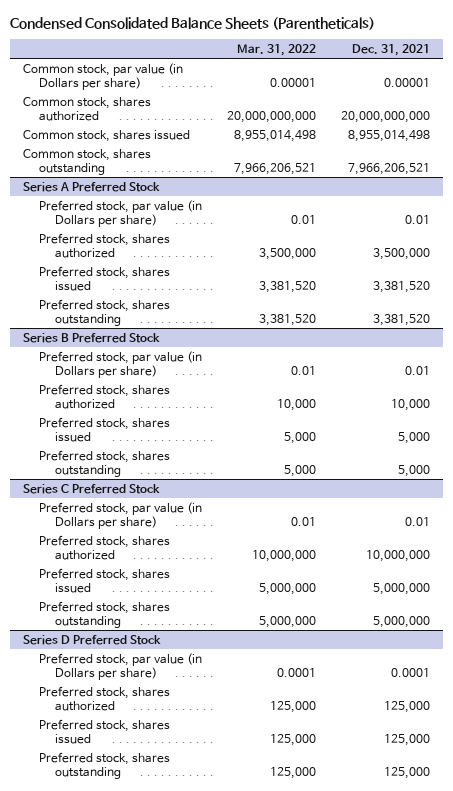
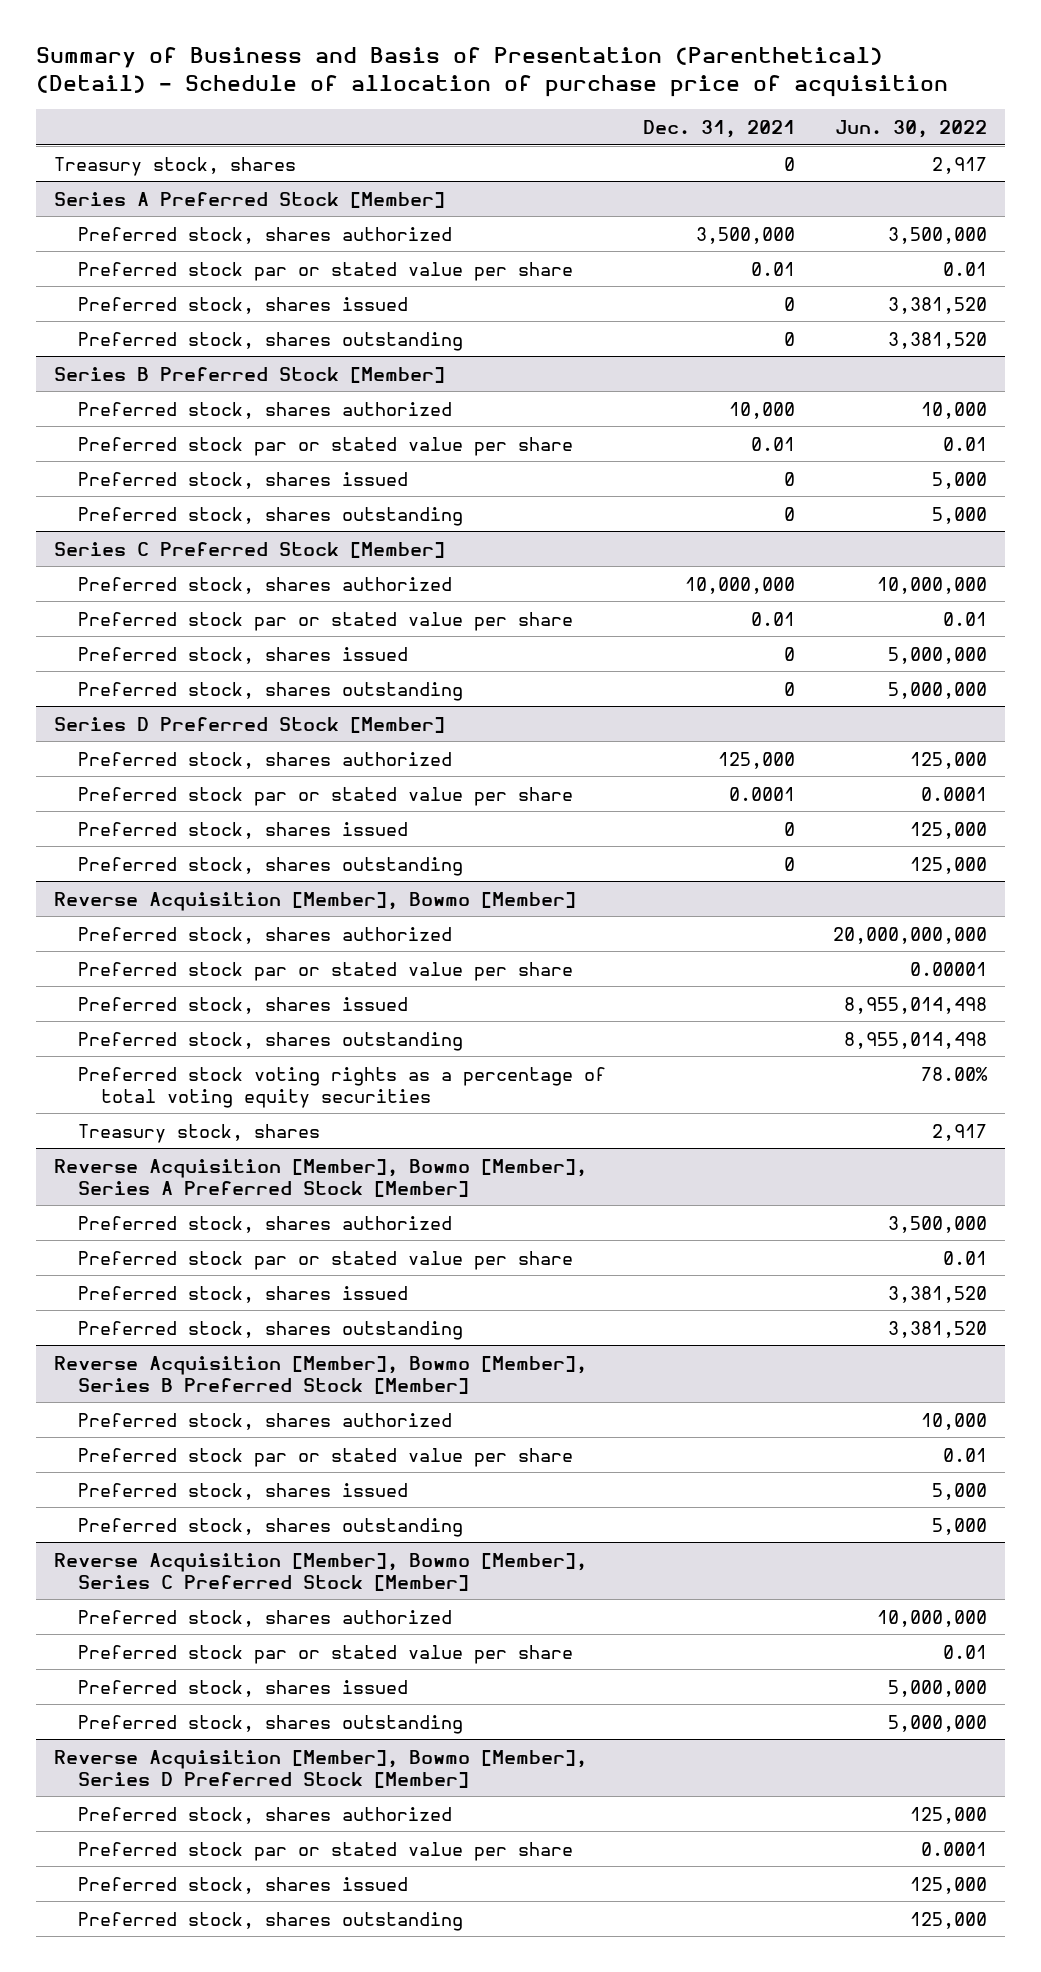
[9,16,375,30] Condensed Consolidated Balance Sheets (Parentheticals) -> [35,47,948,98] Summary of Business and Basis of Presentation (Parenthetical) (Detail) - Schedule of allocation of purchase price of acquisition
[236,44,316,57] Mar. 31, 2022 -> none
none -> [834,119,987,138] Jun. 30, 2022
[22,62,183,91] Common stock, par value (in Dollars per share) -> none
[22,96,151,122] Common stock, shares authorized -> none
[22,129,190,142] Common stock, shares issued -> none
[22,148,151,176] Common stock, shares outstanding -> none
[38,199,202,228] Preferred stock, par value (in Dollars per share) -> none
none -> [54,156,297,176] Treasury stock, shares
[22,181,160,192] Series A Preferred Stock -> [54,191,446,208] Series A Preferred Stock [Member]
[38,350,202,379] Preferred stock, par value (in Dollars per share) -> none
none -> [77,261,573,281] Preferred stock par or stated value per share
[373,281,431,294] 3,381,520 -> [784,296,796,311] 0
[373,314,431,327] 3,381,520 -> [784,331,796,346] 0
[22,332,160,343] Series B Preferred Stock -> [54,366,446,383] Series B Preferred Stock [Member]
[38,501,202,530] Preferred stock, par value (in Dollars per share) -> none
none -> [77,436,573,456] Preferred stock par or stated value per share
[398,432,431,445] 5,000 -> [784,471,796,486] 0
[398,465,431,478] 5,000 -> [784,506,796,521] 0
[22,483,160,494] Series C Preferred Stock -> [54,541,446,558] Series C Preferred Stock [Member]
[38,652,202,681] Preferred stock, par value (in Dollars per share) -> none
none -> [77,611,573,631] Preferred stock par or stated value per share
[373,583,431,596] 5,000,000 -> [784,646,796,661] 0
[373,616,431,629] 5,000,000 -> [784,681,796,696] 0
[22,634,161,645] Series D Preferred Stock -> [54,716,446,733] Series D Preferred Stock [Member]
none -> [77,786,573,806] Preferred stock par or stated value per share
[384,734,431,747] 125,000 -> [784,821,796,836] 0
[384,767,431,780] 125,000 -> [784,856,796,871] 0
none -> [54,891,577,911] Reverse Acquisition [Member], Bowmo [Member]
none -> [77,926,452,944] Preferred stock, shares authorized
none -> [77,961,573,981] Preferred stock par or stated value per share
none -> [77,996,408,1014] Preferred stock, shares issued
none -> [77,1031,463,1051] Preferred stock, shares outstanding
none -> [77,1066,606,1108] Preferred stock voting rights as a percentage of total voting equity securities
none -> [77,1123,320,1143] Treasury stock, shares
none -> [54,1158,588,1197] Reverse Acquisition [Member], Bowmo [Member], Series A Preferred Stock [Member]
none -> [77,1215,452,1233] Preferred stock, shares authorized
none -> [77,1250,573,1270] Preferred stock par or stated value per share
none -> [77,1285,408,1303] Preferred stock, shares issued
none -> [77,1320,463,1340] Preferred stock, shares outstanding
none -> [54,1355,588,1394] Reverse Acquisition [Member], Bowmo [Member], Series B Preferred Stock [Member]
none -> [77,1412,452,1430] Preferred stock, shares authorized
none -> [77,1447,573,1467] Preferred stock par or stated value per share
none -> [77,1482,408,1500] Preferred stock, shares issued
none -> [77,1517,463,1537] Preferred stock, shares outstanding
none -> [54,1552,588,1591] Reverse Acquisition [Member], Bowmo [Member], Series C Preferred Stock [Member]
none -> [77,1609,452,1627] Preferred stock, shares authorized
none -> [77,1644,573,1664] Preferred stock par or stated value per share
none -> [77,1679,408,1697] Preferred stock, shares issued
none -> [77,1714,463,1734] Preferred stock, shares outstanding
none -> [54,1749,588,1788] Reverse Acquisition [Member], Bowmo [Member], Series D Preferred Stock [Member]
none -> [77,1806,452,1824] Preferred stock, shares authorized
none -> [77,1841,573,1861] Preferred stock par or stated value per share
none -> [77,1876,408,1894] Preferred stock, shares issued
none -> [77,1911,463,1931] Preferred stock, shares outstanding

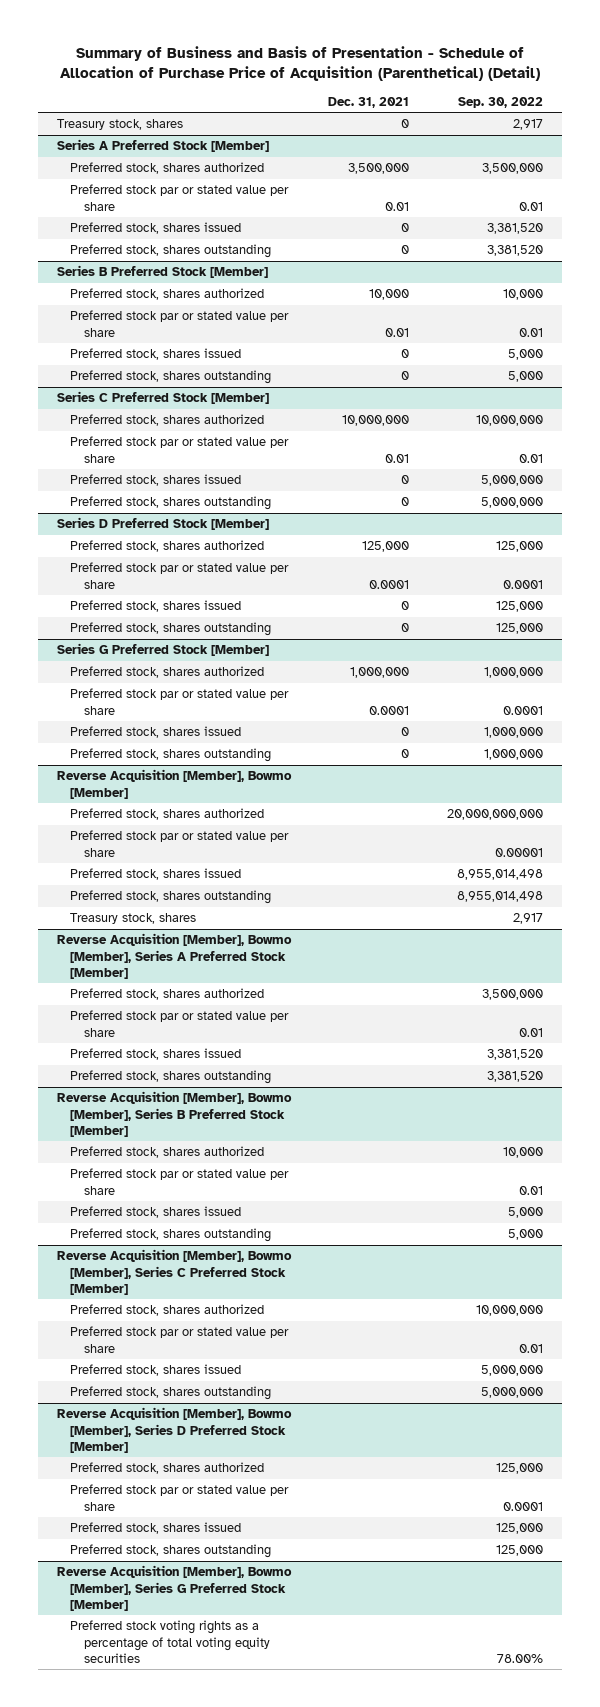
[35,47,948,98] Summary of Business and Basis of Presentation (Parenthetical) (Detail) - Schedule of allocation of purchase price of acquisition -> [59,46,540,82] Summary of Business and Basis of Presentation - Schedule of Allocation of Purchase Price of Acquisition (Parenthetical) (Detail)
[834,119,987,138] Jun. 30, 2022 -> none
none -> [458,97,544,109] Sep. 30, 2022
none -> [56,643,269,657] Series G Preferred Stock [Member]
none -> [70,666,265,679] Preferred stock, shares authorized
none -> [70,688,290,715] Preferred stock par or stated value per share
none -> [70,726,242,739] Preferred stock, shares issued
none -> [70,748,272,763] Preferred stock, shares outstanding
[77,1066,606,1108] Preferred stock voting rights as a percentage of total voting equity securities -> none
none -> [56,1565,292,1611] Reverse Acquisition [Member], Bowmo [Member], Series G Preferred Stock [Member]
none -> [70,1620,270,1663] Preferred stock voting rights as a percentage of total voting equity securities

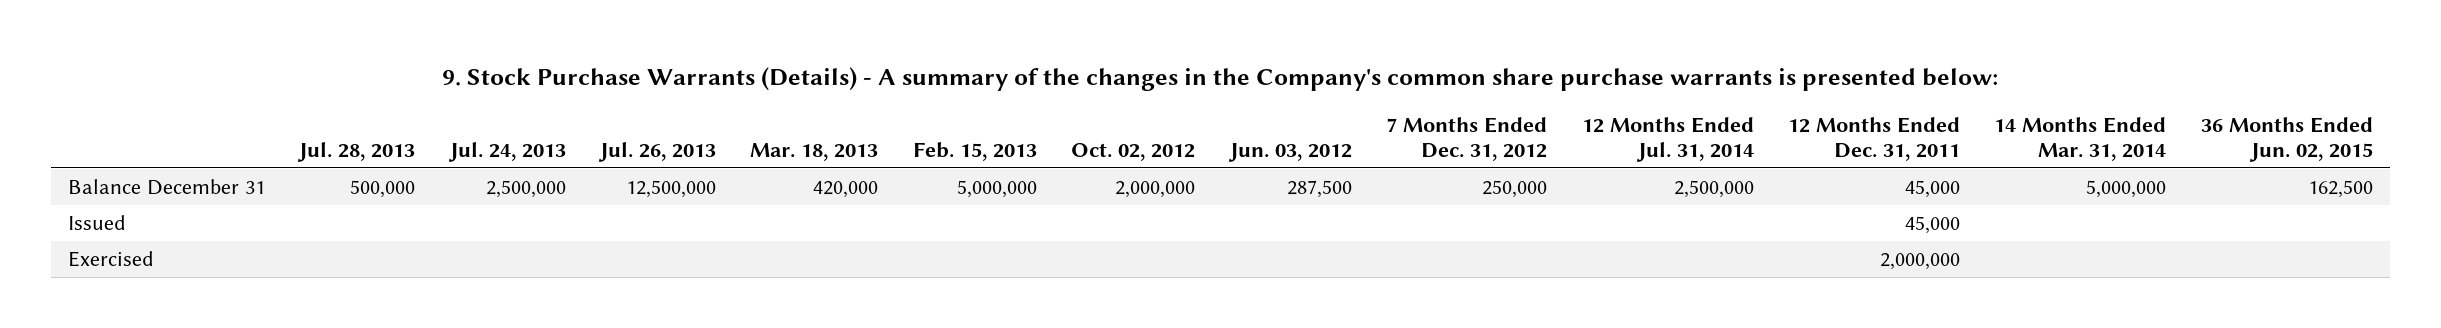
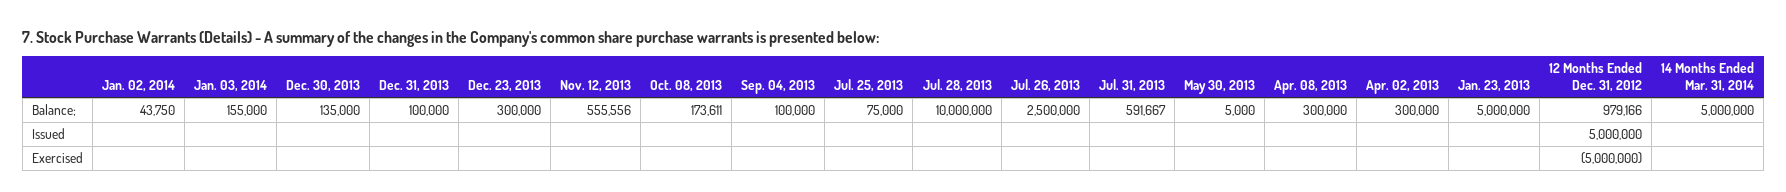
[442,66,1999,91] 9. Stock Purchase Warrants (Details) - A summary of the changes in the Company's common share purchase warrants is presented below: -> [22,30,880,47] 7. Stock Purchase Warrants (Details) - A summary of the changes in the Company's common share purchase warrants is presented below:
[447,141,566,162] Jul. 24, 2013 -> none
[750,142,879,161] Mar. 18, 2013 -> none
[912,141,1037,161] Feb. 15, 2013 -> none
[1071,142,1196,161] Oct. 02, 2012 -> none
[1227,142,1352,162] Jun. 03, 2012 -> none
[1386,116,1548,161] 7 Months Ended Dec. 31, 2012 -> none
[1581,116,1754,162] 12 Months Ended Jul. 31, 2014 -> none
[1787,116,1960,161] 12 Months Ended Dec. 31, 2011 -> none
[2200,116,2373,162] 36 Months Ended Jun. 02, 2015 -> none
none -> [101,79,175,92] Jan. 02, 2014
none -> [193,79,267,92] Jan. 03, 2014
none -> [285,79,360,92] Dec. 30, 2013
none -> [378,79,449,92] Dec. 31, 2013
none -> [468,79,542,92] Dec. 23, 2013
none -> [560,79,632,92] Nov. 12, 2013
none -> [650,79,723,92] Oct. 08, 2013
none -> [741,79,816,94] Sep. 04, 2013
none -> [834,78,904,92] Jul. 25, 2013
none -> [1098,78,1165,92] Jul. 31, 2013
none -> [1183,79,1255,94] May 30, 2013
none -> [1273,79,1347,94] Apr. 08, 2013
none -> [1366,79,1440,94] Apr. 02, 2013
none -> [1458,79,1531,92] Jan. 23, 2013
none -> [1549,62,1643,92] 12 Months Ended Dec. 31, 2012
[67,178,265,195] Balance December 31 -> [31,104,76,117] Balance;
[350,179,416,198] 500,000 -> [935,105,992,117] 10,000,000
[626,179,717,198] 12,500,000 -> [1026,105,1080,117] 2,500,000

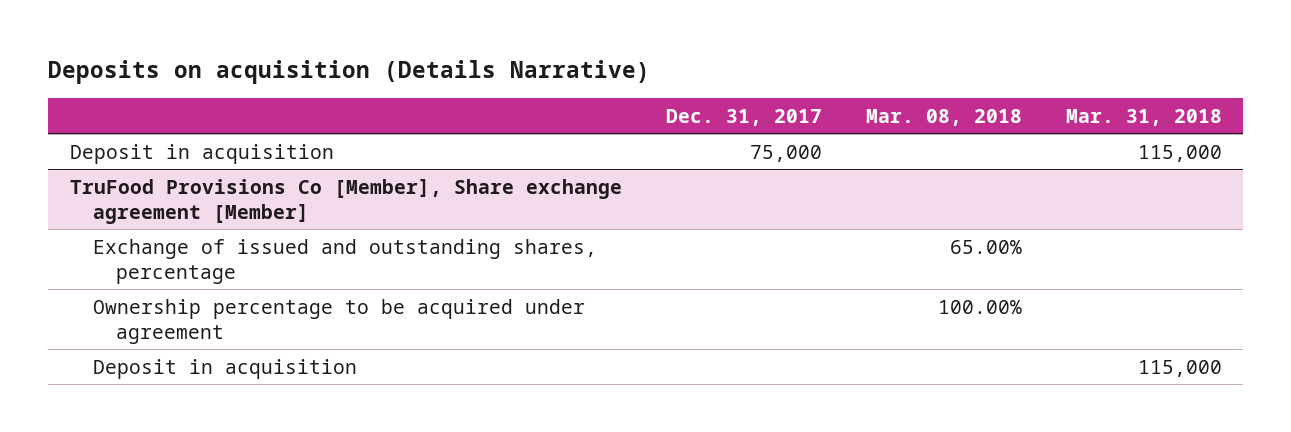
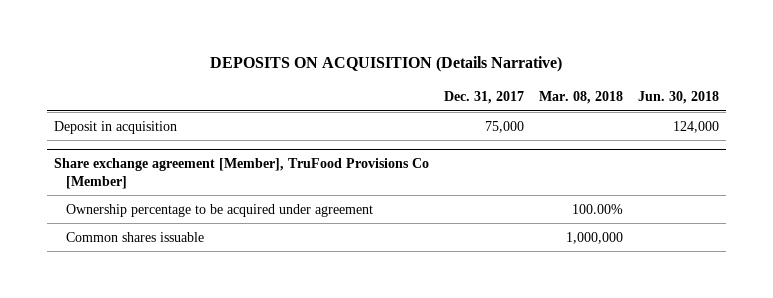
[47,60,650,85] Deposits on acquisition (Details Narrative) -> [210,56,563,73] DEPOSITS ON ACQUISITION (Details Narrative)
[1065,108,1222,126] Mar. 31, 2018 -> none
none -> [637,91,719,105] Jun. 30, 2018
[92,238,597,284] Exchange of issued and outstanding shares, percentage -> none
[69,178,622,224] TruFood Provisions Co [Member], Share exchange agreement [Member] -> [53,157,429,189] Share exchange agreement [Member], TruFood Provisions Co [Member]
[92,358,357,379] Deposit in acquisition -> none
none -> [65,231,204,242] Common shares issuable

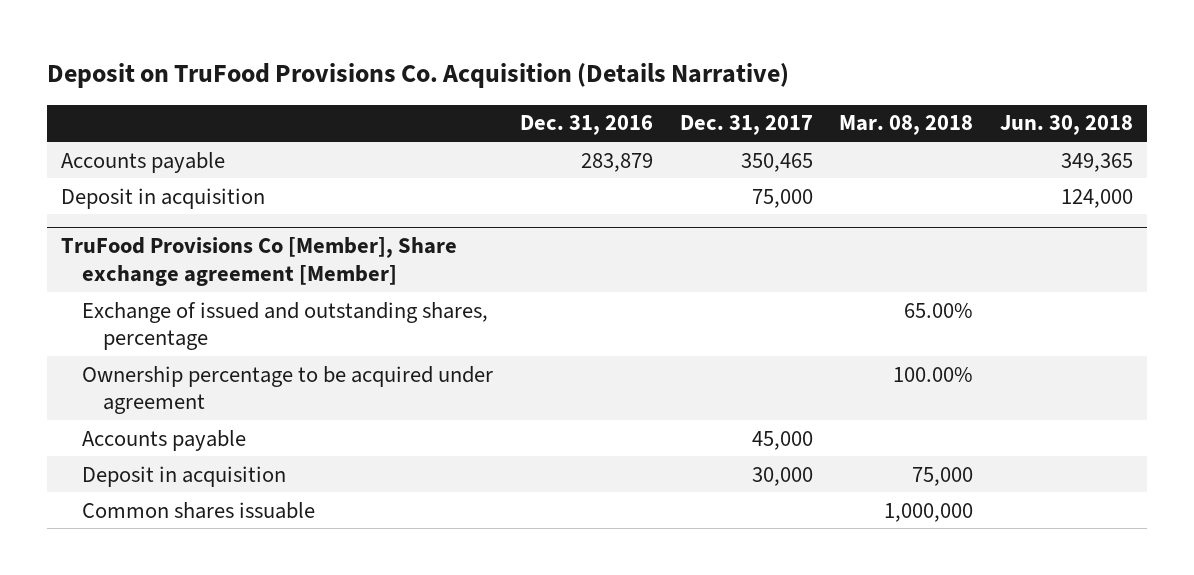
[210,56,563,73] DEPOSITS ON ACQUISITION (Details Narrative) -> [47,63,790,89] Deposit on TruFood Provisions Co. Acquisition (Details Narrative)
none -> [519,115,653,136] Dec. 31, 2016
none -> [60,151,225,173] Accounts payable
[53,157,429,189] Share exchange agreement [Member], TruFood Provisions Co [Member] -> [60,237,457,286] TruFood Provisions Co [Member], Share exchange agreement [Member]
none -> [82,301,489,351] Exchange of issued and outstanding shares, percentage
none -> [82,429,247,451] Accounts payable
none -> [82,465,287,487] Deposit in acquisition

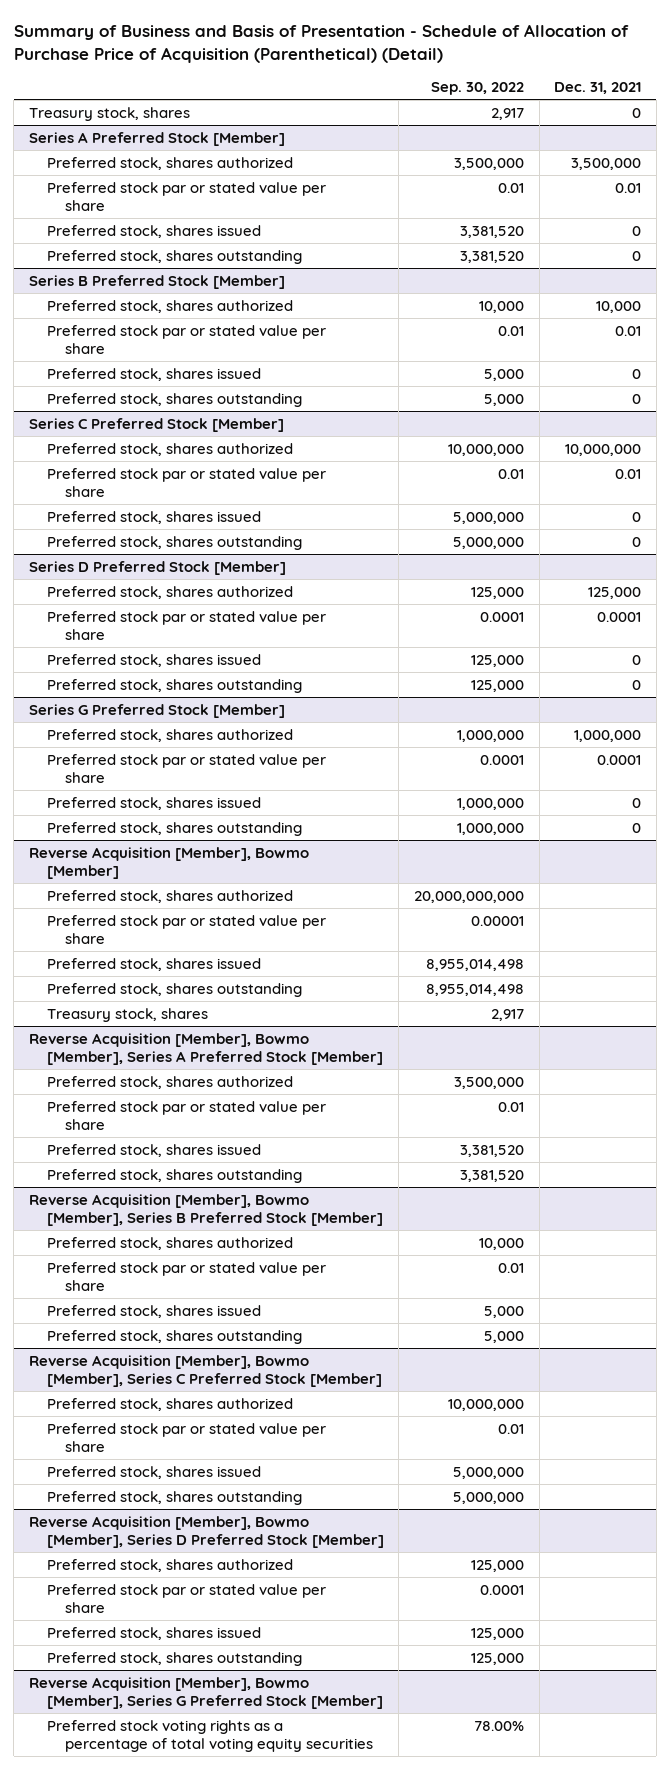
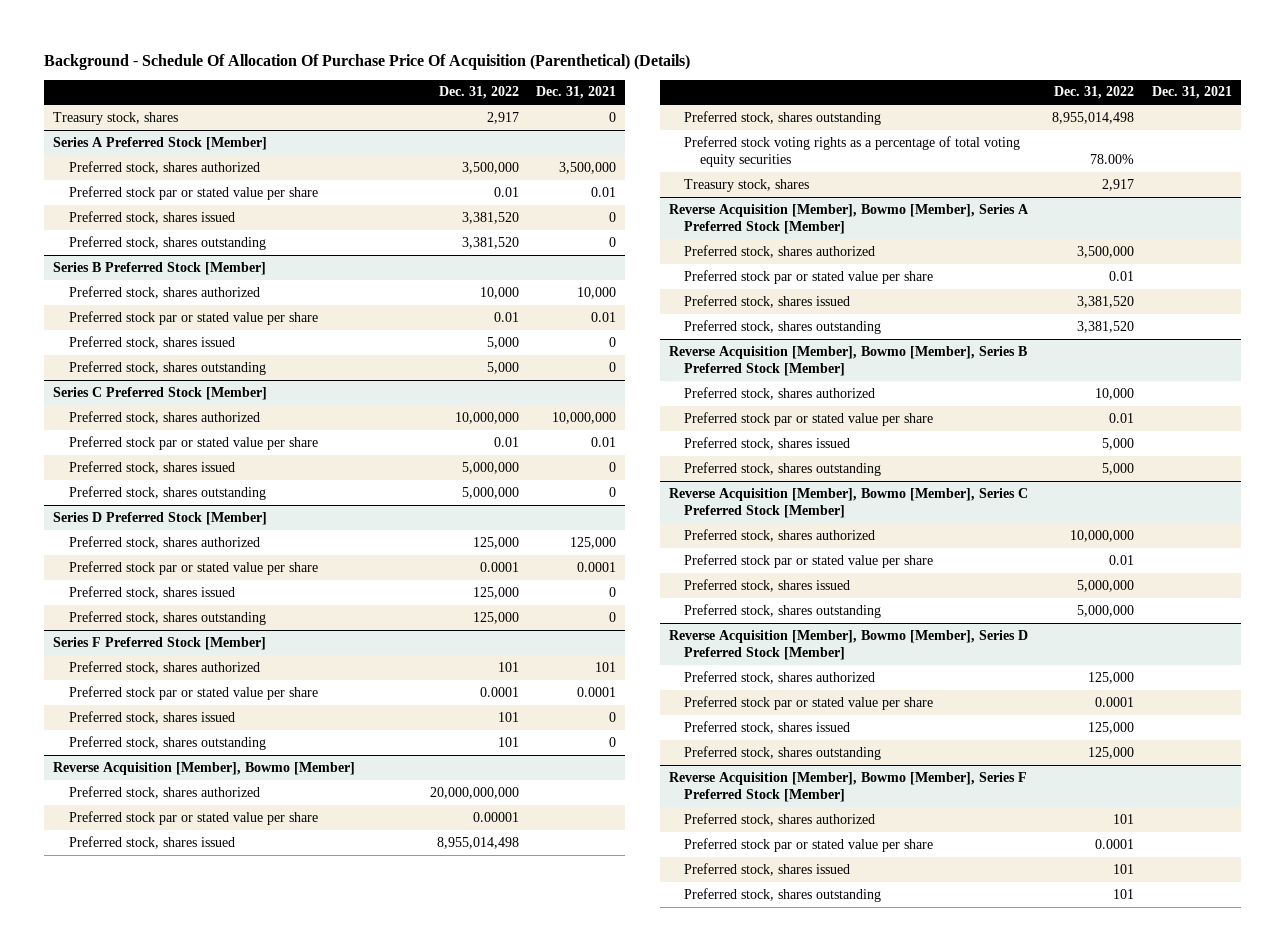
[13,23,629,63] Summary of Business and Basis of Presentation - Schedule of Allocation of Purchase Price of Acquisition (Parenthetical) (Detail) -> [44,53,691,70] Background - Schedule Of Allocation Of Purchase Price Of Acquisition (Parenthetical) (Details)
[431,82,525,96] Sep. 30, 2022 -> none
none -> [438,86,519,100] Dec. 31, 2022
[28,703,285,718] Series G Preferred Stock [Member] -> [53,636,267,650] Series F Preferred Stock [Member]
[574,729,642,742] 1,000,000 -> [595,661,617,672] 101
none -> [684,135,1021,168] Preferred stock voting rights as a percentage of total voting equity securities
[46,1719,373,1753] Preferred stock voting rights as a percentage of total voting equity securities -> none
[28,1676,383,1710] Reverse Acquisition [Member], Bowmo [Member], Series G Preferred Stock [Member] -> [668,771,1027,803] Reverse Acquisition [Member], Bowmo [Member], Series F Preferred Stock [Member]
none -> [684,812,876,826] Preferred stock, shares authorized
none -> [684,837,934,852] Preferred stock par or stated value per share
none -> [684,862,851,876] Preferred stock, shares issued
none -> [684,887,882,902] Preferred stock, shares outstanding

